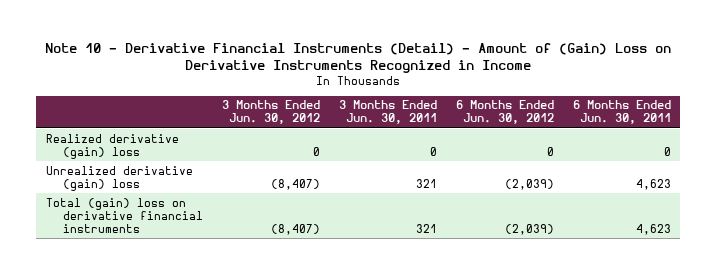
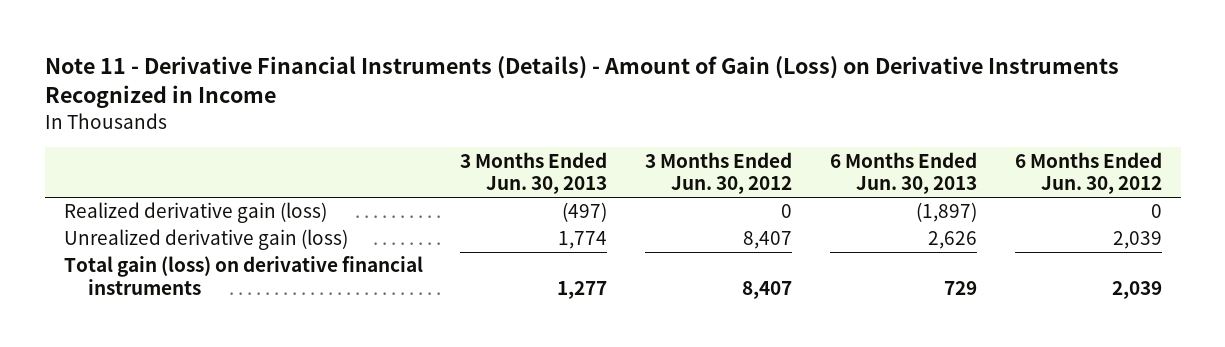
[45,43,672,74] Note 10 - Derivative Financial Instruments (Detail) - Amount of (Gain) Loss on Derivative Instruments Recognized in Income -> [44,55,1119,109] Note 11 - Derivative Financial Instruments (Details) - Amount of Gain (Loss) on Derivative Instruments Recognized in Income
[338,100,437,125] 3 Months Ended Jun. 30, 2011 -> none
[572,100,671,125] 6 Months Ended Jun. 30, 2011 -> none
none -> [460,151,608,195] 3 Months Ended Jun. 30, 2013
none -> [830,151,978,195] 6 Months Ended Jun. 30, 2013
[45,133,179,159] Realized derivative (gain) loss -> [63,202,327,224] Realized derivative gain (loss)
[45,165,193,191] Unrealized derivative (gain) loss -> [63,229,348,251] Unrealized derivative gain (loss)
[270,178,320,190] (8,407) -> [743,231,793,250] 8,407
[504,178,554,190] (2,039) -> [1112,231,1162,250] 2,039
[45,197,203,233] Total (gain) loss on derivative financial instruments -> [63,256,423,295] Total gain (loss) on derivative financial instruments
[270,223,320,235] (8,407) -> [742,280,793,299] 8,407
[504,223,554,235] (2,039) -> [1111,280,1162,299] 2,039

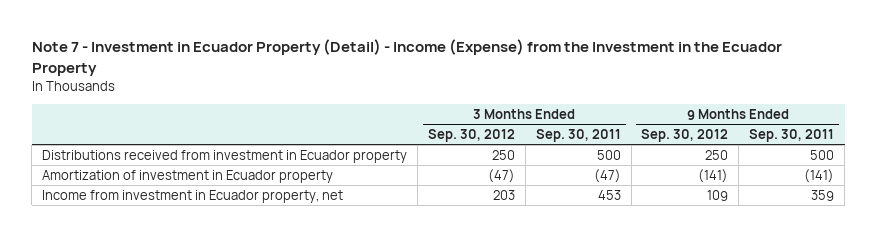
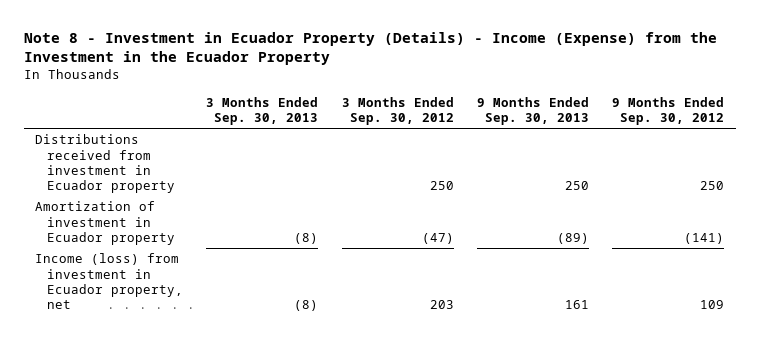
[31,39,782,76] Note 7 - Investment in Ecuador Property (Detail) - Income (Expense) from the Investment in the Ecuador Property -> [23,31,717,66] Note 8 - Investment in Ecuador Property (Details) - Income (Expense) from the Investment in the Ecuador Property
[535,129,621,143] Sep. 30, 2011 -> none
[749,129,835,143] Sep. 30, 2011 -> none
none -> [206,96,319,125] 3 Months Ended Sep. 30, 2013
none -> [476,96,589,125] 9 Months Ended Sep. 30, 2013
[42,189,344,203] Income from investment in Ecuador property, net -> [35,253,183,310] Income (loss) from investment in Ecuador property, net

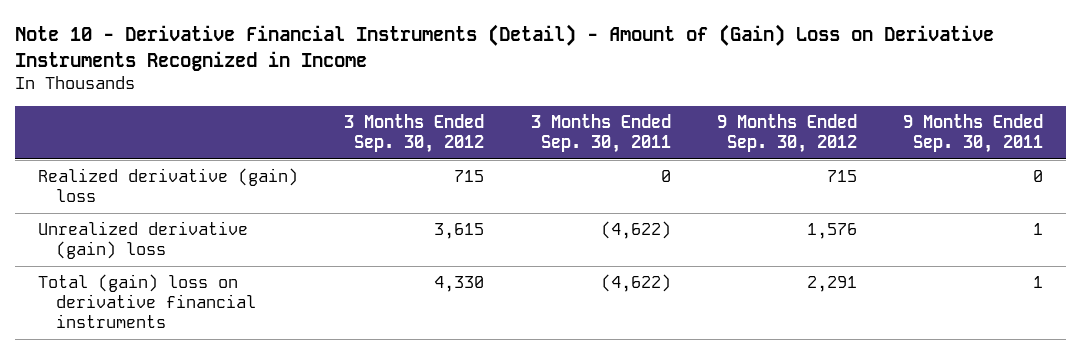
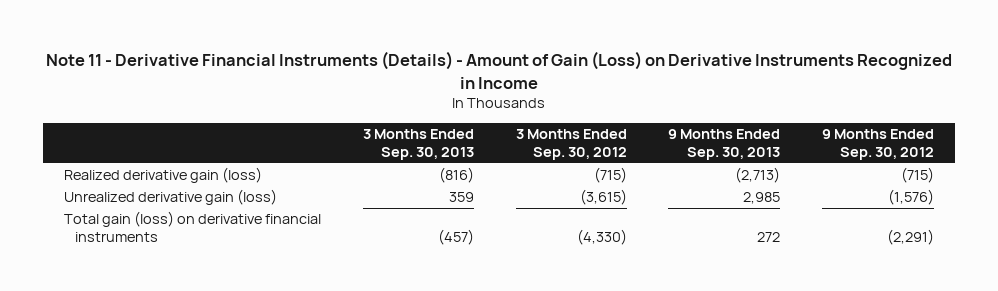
[15,24,995,71] Note 10 - Derivative Financial Instruments (Detail) - Amount of (Gain) Loss on Derivative Instruments Recognized in Income -> [46,51,953,89] Note 11 - Derivative Financial Instruments (Details) - Amount of Gain (Loss) on Derivative Instruments Recognized in Income
[530,114,671,154] 3 Months Ended Sep. 30, 2011 -> none
[903,114,1044,154] 9 Months Ended Sep. 30, 2011 -> none
none -> [362,129,474,161] 3 Months Ended Sep. 30, 2013
none -> [668,129,781,161] 9 Months Ended Sep. 30, 2013
[38,168,299,203] Realized derivative (gain) loss -> [64,167,263,184] Realized derivative gain (loss)
[454,170,485,183] 715 -> [593,167,627,184] (715)
[826,170,857,183] 715 -> [900,167,934,184] (715)
[38,221,249,260] Unrealized derivative (gain) loss -> [64,189,278,206] Unrealized derivative gain (loss)
[434,223,485,240] 3,615 -> [579,189,627,206] (3,615)
[806,223,857,240] 1,576 -> [887,189,934,206] (1,576)
[38,274,256,329] Total (gain) loss on derivative financial instruments -> [64,211,322,243] Total gain (loss) on derivative financial instruments
[434,276,485,293] 4,330 -> [576,229,627,246] (4,330)
[806,276,857,293] 2,291 -> [886,229,934,246] (2,291)

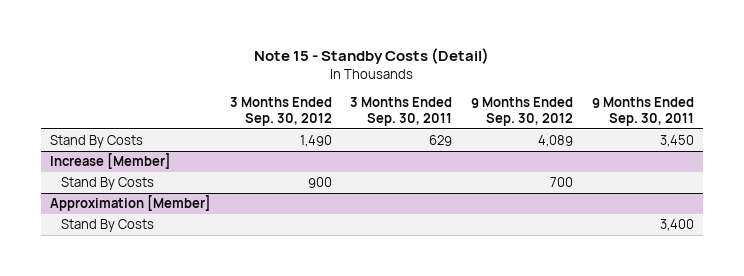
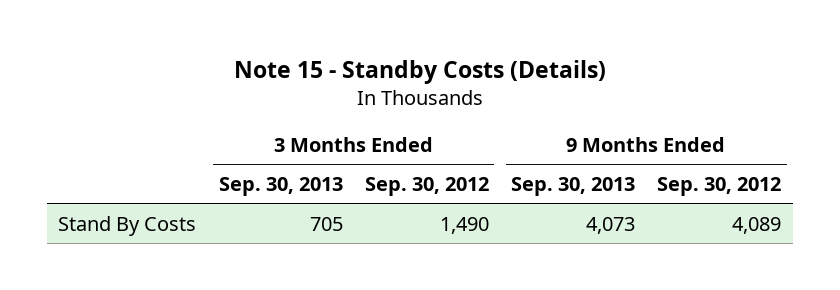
[253,47,489,64] Note 15 - Standby Costs (Detail) -> [233,60,606,85] Note 15 - Standby Costs (Details)
[350,96,453,127] 3 Months Ended Sep. 30, 2011 -> none
[591,96,694,127] 9 Months Ended Sep. 30, 2011 -> none
none -> [218,177,343,197] Sep. 30, 2013
none -> [511,177,636,197] Sep. 30, 2013
[50,153,172,170] Increase [Member] -> none
[60,177,154,191] Stand By Costs -> none
[50,195,212,212] Approximation [Member] -> none
[60,219,154,233] Stand By Costs -> none

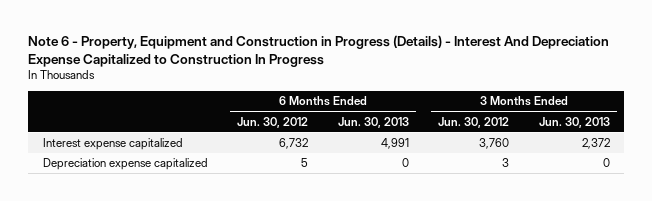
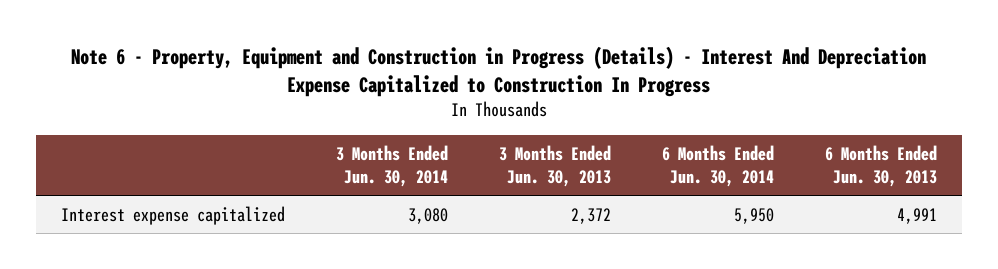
[237,116,309,128] Jun. 30, 2012 -> none
[438,116,510,128] Jun. 30, 2012 -> none
none -> [336,144,449,187] 3 Months Ended Jun. 30, 2014
none -> [661,144,774,187] 6 Months Ended Jun. 30, 2014
[42,158,208,171] Depreciation expense capitalized -> none

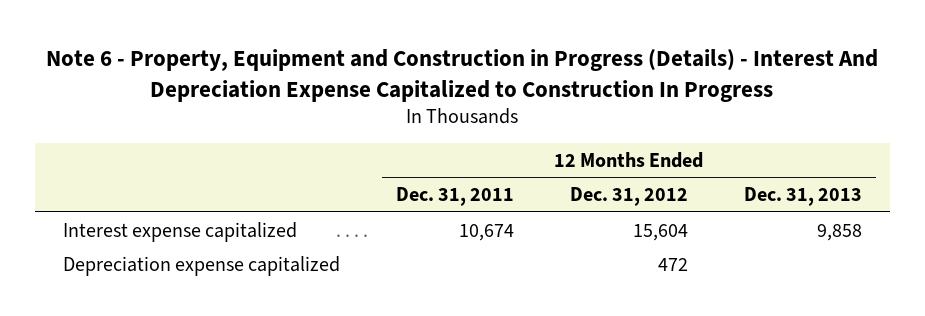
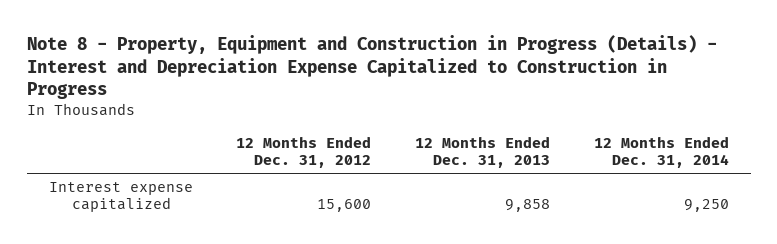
[46,48,879,102] Note 6 - Property, Equipment and Construction in Progress (Details) - Interest And Depreciation Expense Capitalized to Construction In Progress -> [26,34,717,100] Note 8 - Property, Equipment and Construction in Progress (Details) - Interest and Depreciation Expense Capitalized to Construction in Progress
[395,187,514,207] Dec. 31, 2011 -> none
none -> [593,136,729,169] 12 Months Ended Dec. 31, 2014
[62,255,340,276] Depreciation expense capitalized -> none
[632,223,688,241] 15,604 -> [317,199,372,213] 15,600

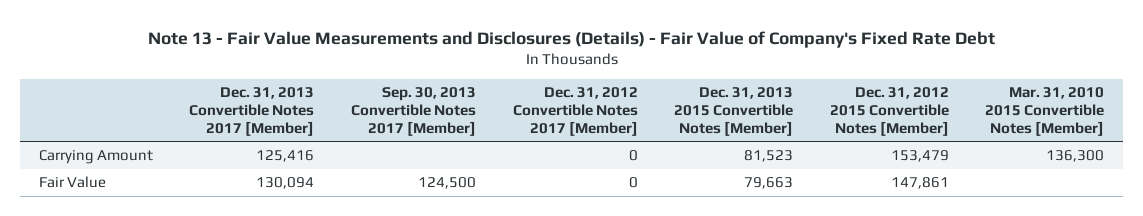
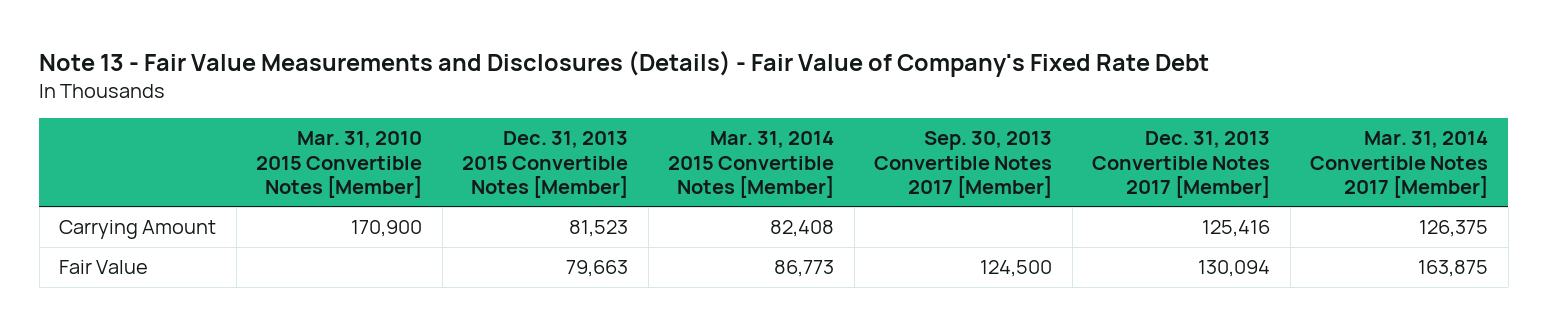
[512,87,638,136] Dec. 31, 2012 Convertible Notes 2017 [Member] -> none
[829,87,949,136] Dec. 31, 2012 2015 Convertible Notes [Member] -> none
none -> [668,131,835,198] Mar. 31, 2014 2015 Convertible Notes [Member]
none -> [1310,131,1489,198] Mar. 31, 2014 Convertible Notes 2017 [Member]
[1046,150,1105,163] 136,300 -> [351,220,423,238] 170,900

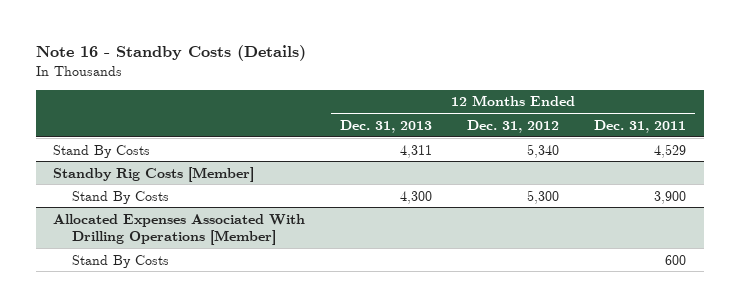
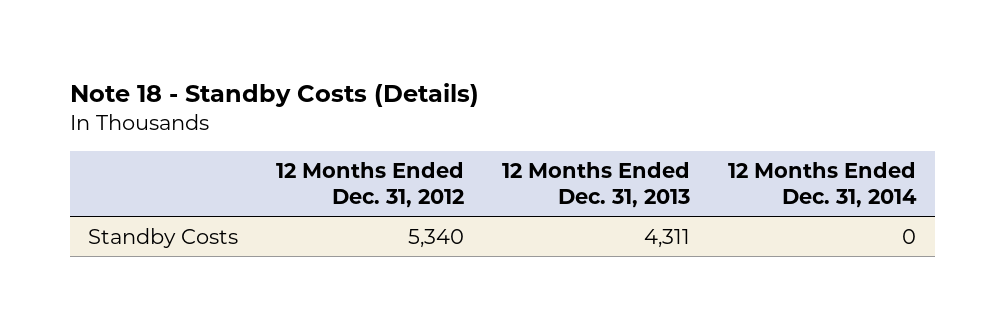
[35,45,306,62] Note 16 - Standby Costs (Details) -> [69,83,479,108] Note 18 - Standby Costs (Details)
[594,119,687,133] Dec. 31, 2011 -> none
none -> [727,161,917,209] 12 Months Ended Dec. 31, 2014
[53,166,255,182] Standby Rig Costs [Member] -> none
[71,190,169,204] Stand By Costs -> none
[53,213,306,245] Allocated Expenses Associated With Drilling Operations [Member] -> none
[71,254,169,268] Stand By Costs -> none
[53,144,151,158] Stand By Costs -> [88,227,239,248] Standby Costs

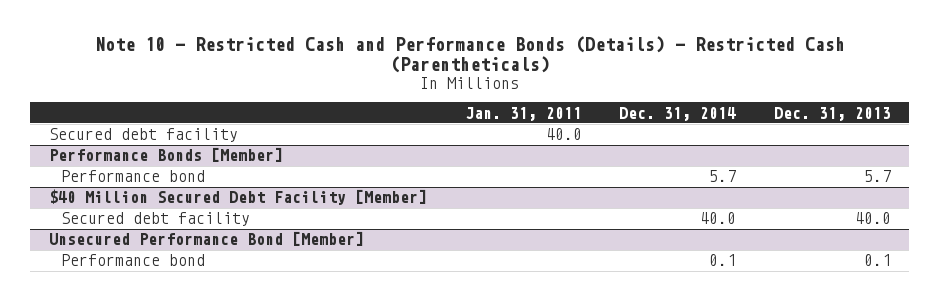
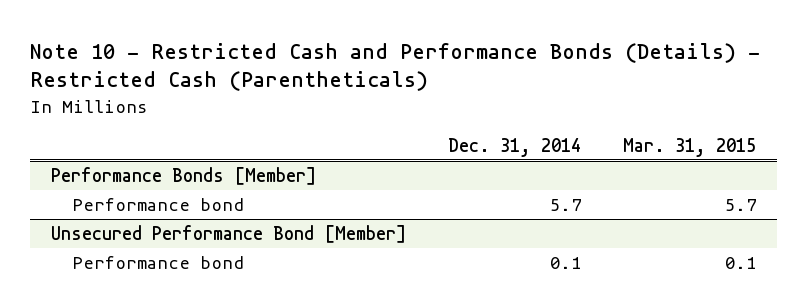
[464,106,582,121] Jan. 31, 2011 -> none
[773,106,891,121] Dec. 31, 2013 -> none
none -> [623,137,757,157] Mar. 31, 2015
[49,128,239,143] Secured debt facility -> none
[49,189,428,206] $40 Million Secured Debt Facility [Member] -> none
[61,212,251,227] Secured debt facility -> none

